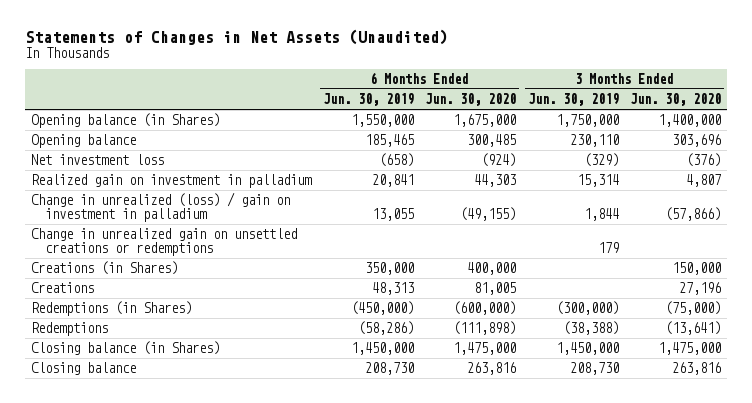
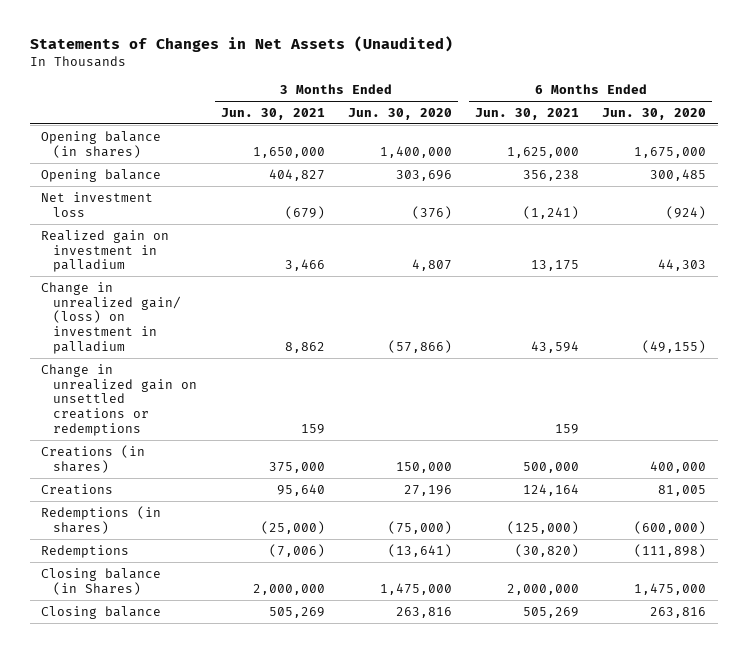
[322,93,414,107] Jun. 30, 2019 -> none
[527,93,619,107] Jun. 30, 2019 -> none
none -> [220,107,325,120] Jun. 30, 2021
none -> [475,107,580,120] Jun. 30, 2021
[31,113,221,129] Opening balance (in Shares) -> [41,130,162,158] Opening balance (in shares)
[31,192,291,223] Change in unrealized (loss) / gain on investment in palladium -> [41,281,182,354] Change in unrealized gain/ (loss) on investment in palladium
[31,261,179,276] Creations (in Shares) -> [41,444,146,473] Creations (in shares)
[31,301,193,317] Redemptions (in Shares) -> [41,505,162,534] Redemptions (in shares)

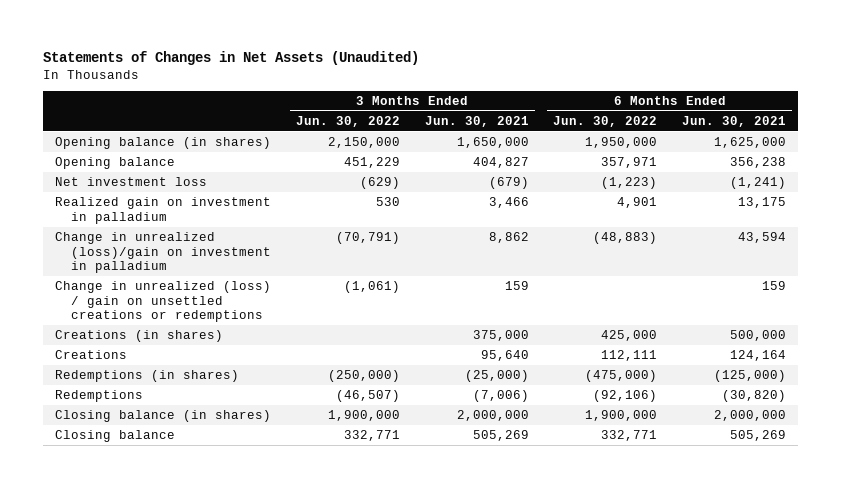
[347,107,452,120] Jun. 30, 2020 -> none
[602,107,707,120] Jun. 30, 2020 -> none
none -> [295,115,400,127] Jun. 30, 2022
none -> [553,115,658,127] Jun. 30, 2022
[41,281,182,354] Change in unrealized gain/ (loss) on investment in palladium -> [55,232,271,274] Change in unrealized (loss)/gain on investment in palladium
[41,363,198,436] Change in unrealized gain on unsettled creations or redemptions -> [55,281,272,323] Change in unrealized (loss) / gain on unsettled creations or redemptions
[41,567,162,595] Closing balance (in Shares) -> [55,410,272,423] Closing balance (in shares)

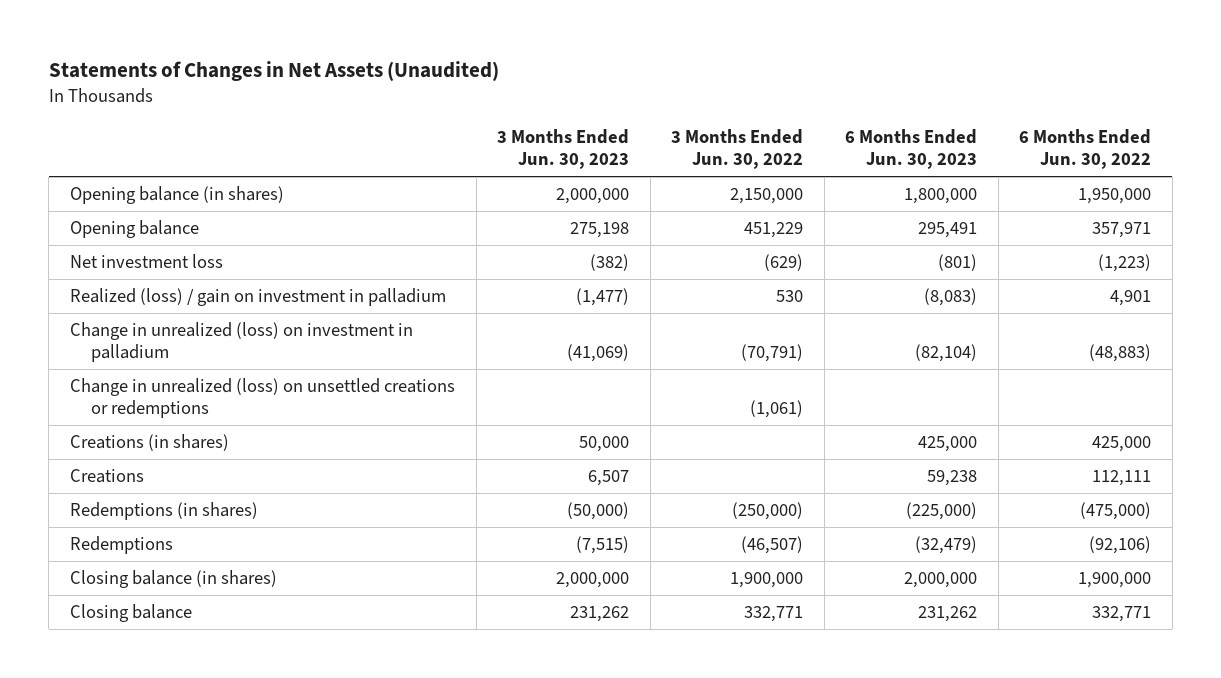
[424,115,529,127] Jun. 30, 2021 -> none
[681,115,786,127] Jun. 30, 2021 -> none
none -> [497,129,630,170] 3 Months Ended Jun. 30, 2023
none -> [845,129,978,170] 6 Months Ended Jun. 30, 2023
[55,197,272,224] Realized gain on investment in palladium -> [70,287,447,306] Realized (loss) / gain on investment in palladium
[55,232,271,274] Change in unrealized (loss)/gain on investment in palladium -> [70,321,414,362] Change in unrealized (loss) on investment in palladium
[55,281,272,323] Change in unrealized (loss) / gain on unsettled creations or redemptions -> [70,377,456,418] Change in unrealized (loss) on unsettled creations or redemptions

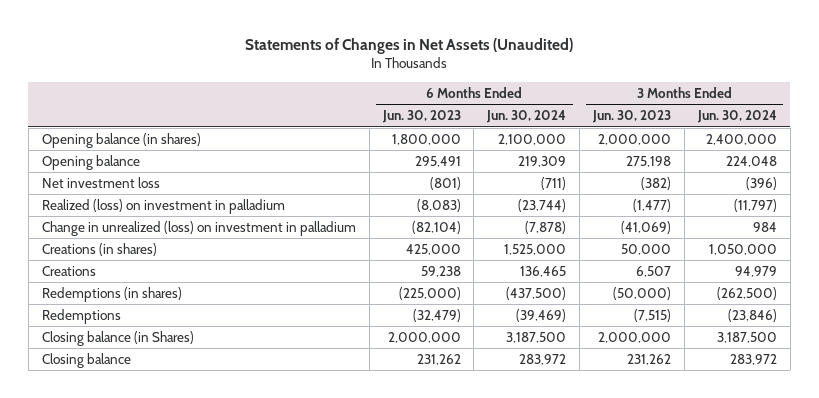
[671,129,804,170] 3 Months Ended Jun. 30, 2022 -> none
[1019,129,1152,170] 6 Months Ended Jun. 30, 2022 -> none
none -> [486,110,567,124] Jun. 30, 2024
none -> [696,110,777,124] Jun. 30, 2024
[70,287,447,306] Realized (loss) / gain on investment in palladium -> [41,199,285,215] Realized (loss) on investment in palladium
[70,377,456,418] Change in unrealized (loss) on unsettled creations or redemptions -> none
[70,569,278,588] Closing balance (in shares) -> [41,331,194,347] Closing balance (in Shares)

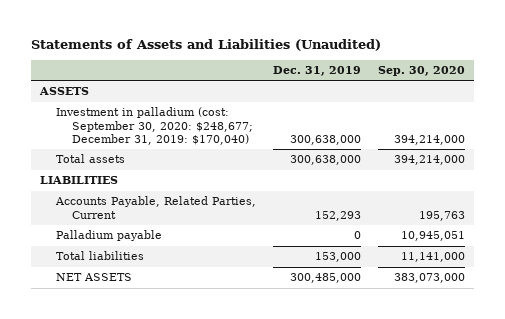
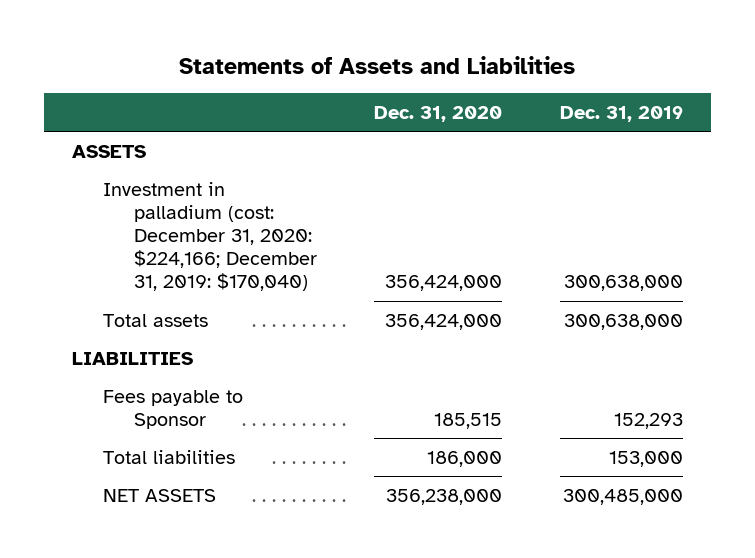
[31,38,382,51] Statements of Assets and Liabilities (Unaudited) -> [179,55,576,74] Statements of Assets and Liabilities
[378,66,466,77] Sep. 30, 2020 -> none
none -> [374,105,503,122] Dec. 31, 2020
[55,107,253,146] Investment in palladium (cost: September 30, 2020: $248,677; December 31, 2019: $170,040) -> [103,181,318,292] Investment in palladium (cost: December 31, 2020: $224,166; December 31, 2019: $170,040)
[55,230,162,242] Palladium payable -> none
[54,196,256,219] Accounts Payable, Related Parties, Current -> [103,389,244,429] Fees payable to Sponsor

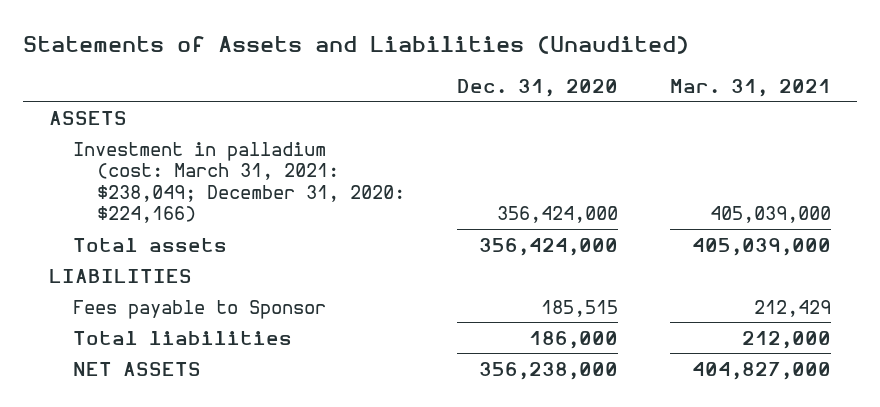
[179,55,576,74] Statements of Assets and Liabilities -> [23,35,690,54] Statements of Assets and Liabilities (Unaudited)
[559,105,683,122] Dec. 31, 2019 -> none
none -> [670,78,832,97] Mar. 31, 2021
[103,181,318,292] Investment in palladium (cost: December 31, 2020: $224,166; December 31, 2019: $170,040) -> [73,141,406,224] Investment in palladium (cost: March 31, 2021: $238,049; December 31, 2020: $224,166)

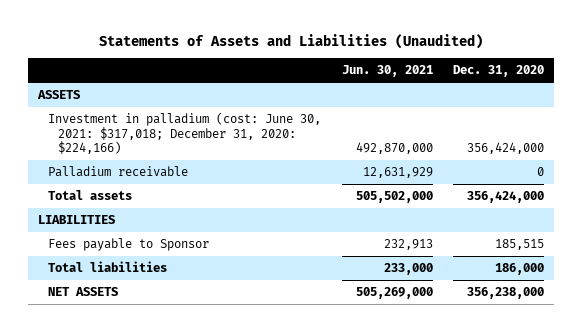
[670,78,832,97] Mar. 31, 2021 -> none
none -> [341,65,433,78] Jun. 30, 2021
[73,141,406,224] Investment in palladium (cost: March 31, 2021: $238,049; December 31, 2020: $224,166) -> [48,112,322,155] Investment in palladium (cost: June 30, 2021: $317,018; December 31, 2020: $224,166)
none -> [48,166,189,178] Palladium receivable

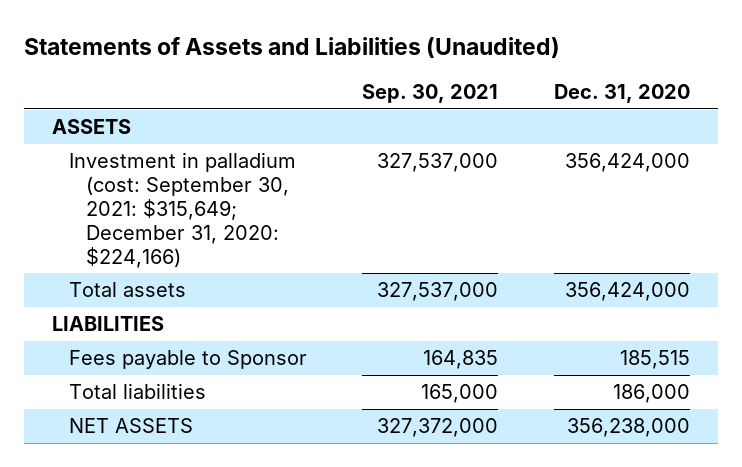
[341,65,433,78] Jun. 30, 2021 -> none
none -> [362,84,499,104] Sep. 30, 2021
[48,166,189,178] Palladium receivable -> none
[48,112,322,155] Investment in palladium (cost: June 30, 2021: $317,018; December 31, 2020: $224,166) -> [68,152,296,268] Investment in palladium (cost: September 30, 2021: $315,649; December 31, 2020: $224,166)

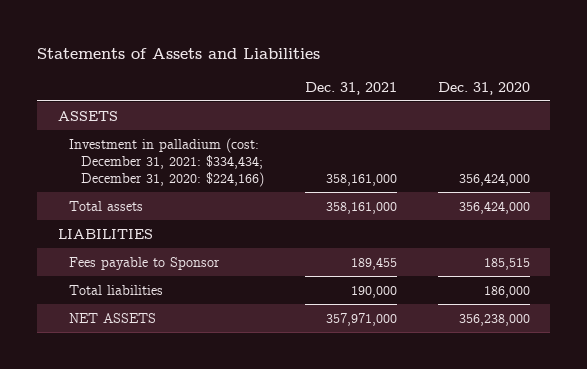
[24,37,561,59] Statements of Assets and Liabilities (Unaudited) -> [37,48,321,60] Statements of Assets and Liabilities
[362,84,499,104] Sep. 30, 2021 -> none
none -> [305,81,398,95] Dec. 31, 2021
[68,152,296,268] Investment in palladium (cost: September 30, 2021: $315,649; December 31, 2020: $224,166) -> [69,137,265,187] Investment in palladium (cost: December 31, 2021: $334,434; December 31, 2020: $224,166)

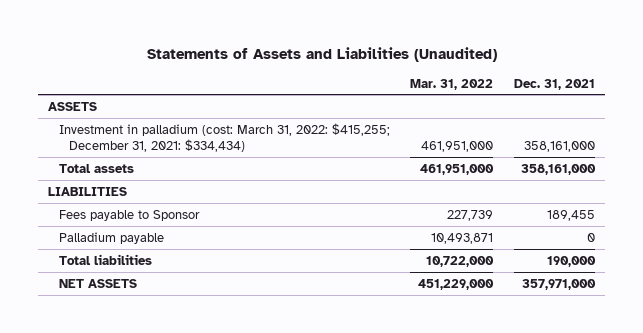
[37,48,321,60] Statements of Assets and Liabilities -> [146,46,497,62] Statements of Assets and Liabilities (Unaudited)
[437,81,530,95] Dec. 31, 2020 -> none
none -> [410,78,494,90] Mar. 31, 2022
[69,137,265,187] Investment in palladium (cost: December 31, 2021: $334,434; December 31, 2020: $224,166) -> [58,122,390,153] Investment in palladium (cost: March 31, 2022: $415,255; December 31, 2021: $334,434)
none -> [58,231,164,244] Palladium payable

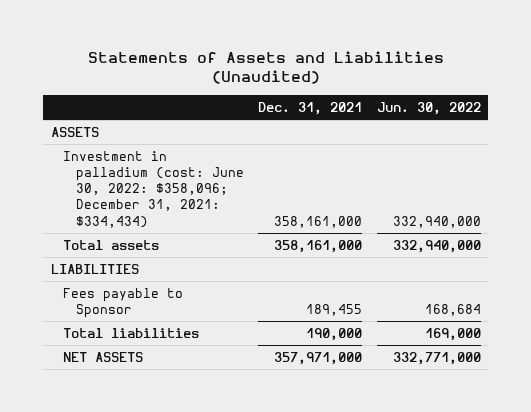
[410,78,494,90] Mar. 31, 2022 -> none
none -> [376,101,481,115] Jun. 30, 2022
[58,122,390,153] Investment in palladium (cost: March 31, 2022: $415,255; December 31, 2021: $334,434) -> [63,150,245,228] Investment in palladium (cost: June 30, 2022: $358,096; December 31, 2021: $334,434)
[58,231,164,244] Palladium payable -> none

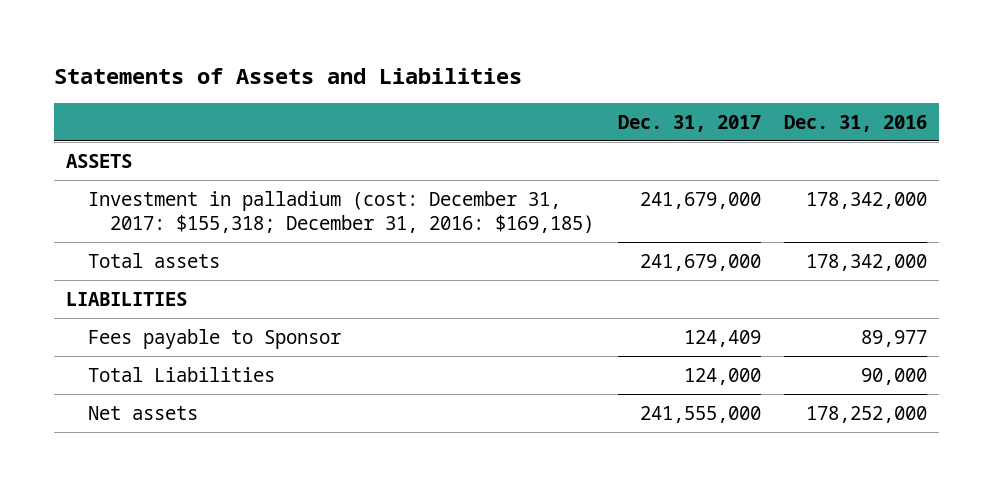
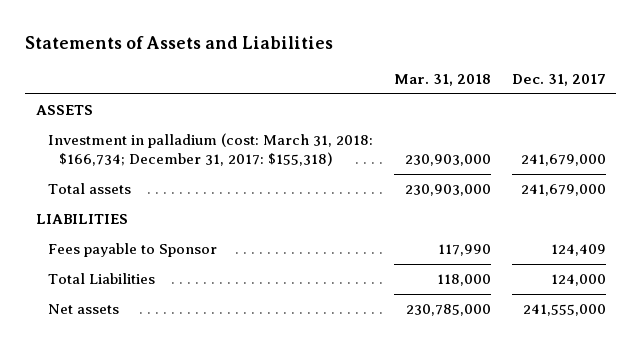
[784,114,928,132] Dec. 31, 2016 -> none
none -> [393,73,491,86] Mar. 31, 2018
[88,190,595,234] Investment in palladium (cost: December 31, 2017: $155,318; December 31, 2016: $169,185) -> [47,133,373,167] Investment in palladium (cost: March 31, 2018: $166,734; December 31, 2017: $155,318)

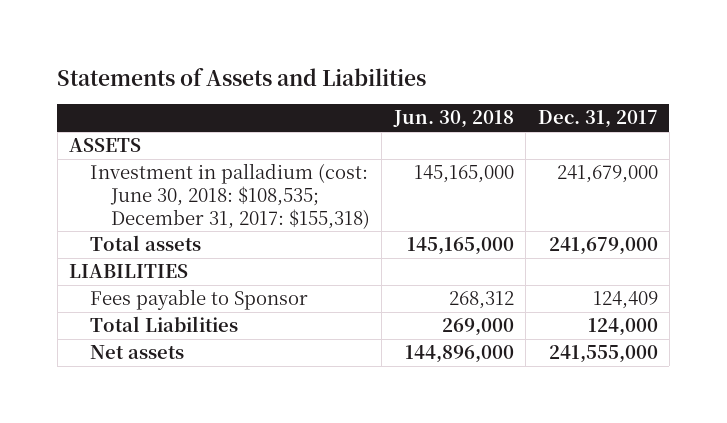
[393,73,491,86] Mar. 31, 2018 -> none
none -> [392,110,514,129] Jun. 30, 2018
[47,133,373,167] Investment in palladium (cost: March 31, 2018: $166,734; December 31, 2017: $155,318) -> [90,163,370,229] Investment in palladium (cost: June 30, 2018: $108,535; December 31, 2017: $155,318)

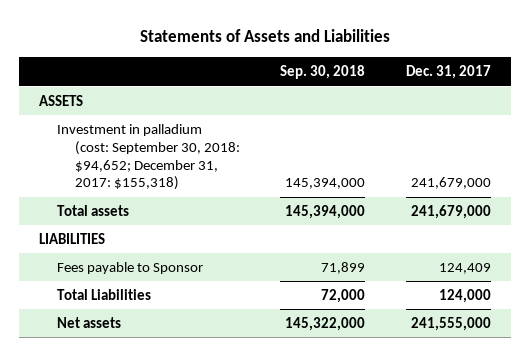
[392,110,514,129] Jun. 30, 2018 -> none
none -> [280,65,366,80] Sep. 30, 2018
[90,163,370,229] Investment in palladium (cost: June 30, 2018: $108,535; December 31, 2017: $155,318) -> [57,124,241,191] Investment in palladium (cost: September 30, 2018: $94,652; December 31, 2017: $155,318)

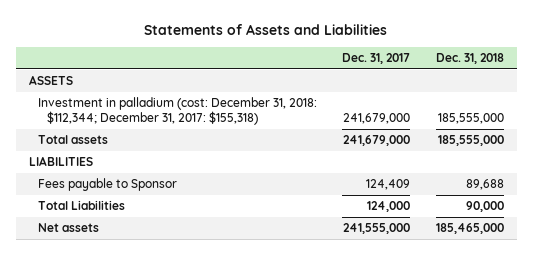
[280,65,366,80] Sep. 30, 2018 -> none
none -> [435,53,504,65] Dec. 31, 2018
[57,124,241,191] Investment in palladium (cost: September 30, 2018: $94,652; December 31, 2017: $155,318) -> [37,97,317,126] Investment in palladium (cost: December 31, 2018: $112,344; December 31, 2017: $155,318)

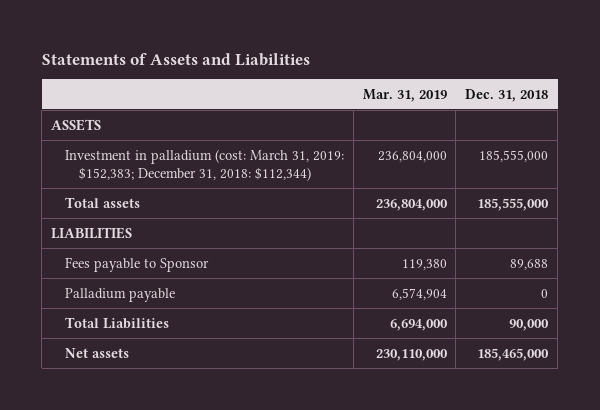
[342,53,411,65] Dec. 31, 2017 -> none
none -> [362,88,447,102] Mar. 31, 2019
[37,97,317,126] Investment in palladium (cost: December 31, 2018: $112,344; December 31, 2017: $155,318) -> [64,148,344,181] Investment in palladium (cost: March 31, 2019: $152,383; December 31, 2018: $112,344)
none -> [64,287,175,302] Palladium payable

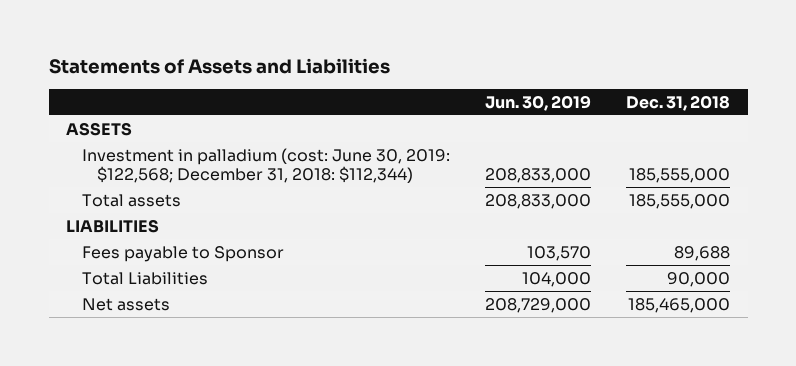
[362,88,447,102] Mar. 31, 2019 -> none
none -> [484,94,591,111] Jun. 30, 2019
[64,148,344,181] Investment in palladium (cost: March 31, 2019: $152,383; December 31, 2018: $112,344) -> [81,147,450,184] Investment in palladium (cost: June 30, 2019: $122,568; December 31, 2018: $112,344)
[64,287,175,302] Palladium payable -> none

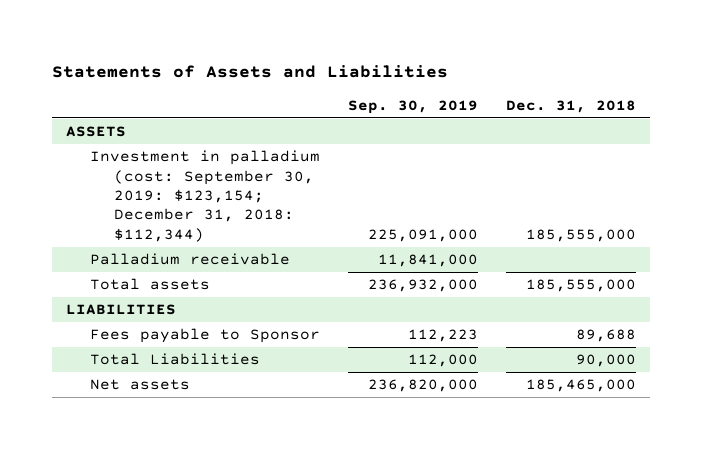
[484,94,591,111] Jun. 30, 2019 -> none
none -> [348,99,479,114] Sep. 30, 2019
[81,147,450,184] Investment in palladium (cost: June 30, 2019: $122,568; December 31, 2018: $112,344) -> [90,150,321,242] Investment in palladium (cost: September 30, 2019: $123,154; December 31, 2018: $112,344)
none -> [90,253,291,266] Palladium receivable

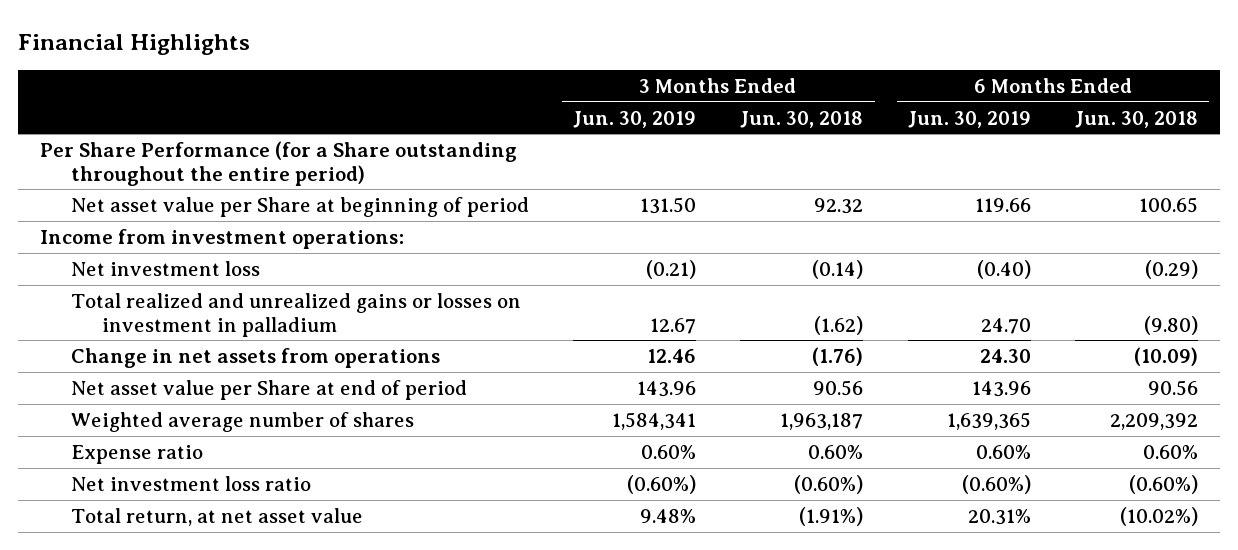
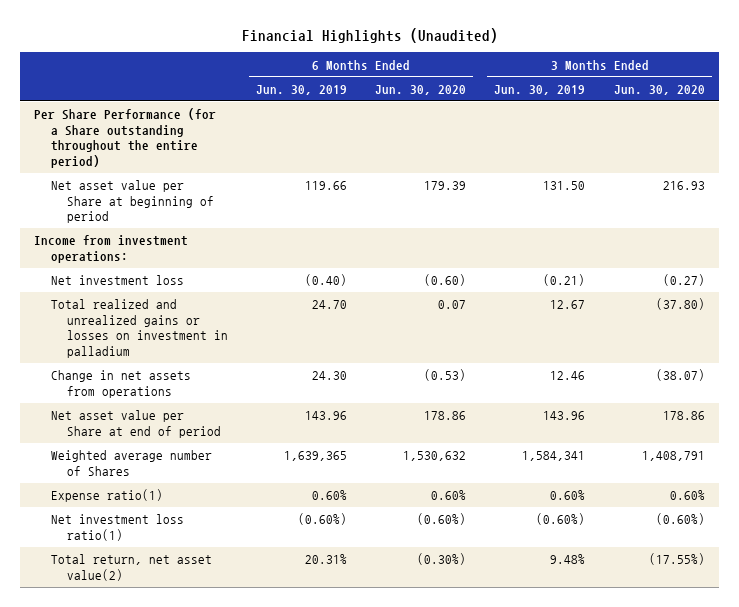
[18,33,251,55] Financial Highlights -> [241,27,498,43] Financial Highlights (Unaudited)
[740,110,864,128] Jun. 30, 2018 -> none
[1074,110,1198,128] Jun. 30, 2018 -> none
none -> [375,84,467,95] Jun. 30, 2020
none -> [613,84,705,95] Jun. 30, 2020
[71,411,415,432] Weighted average number of shares -> [50,450,212,476] Weighted average number of Shares
[71,444,204,464] Expense ratio -> [50,489,163,503] Expense ratio(1)
[71,475,312,491] Net investment loss ratio -> [50,514,184,541] Net investment loss ratio(1)
[71,507,364,526] Total return, at net asset value -> [50,554,212,581] Total return, net asset value(2)

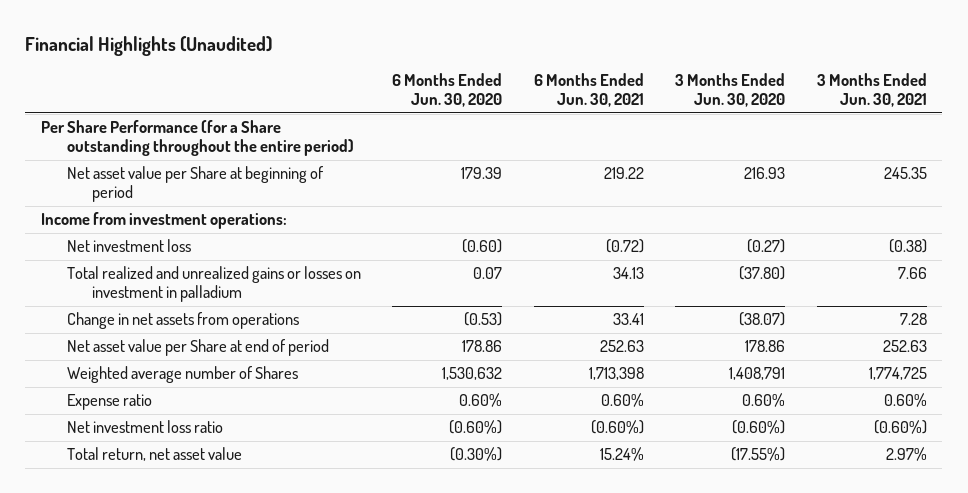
[255,84,347,95] Jun. 30, 2019 -> none
[494,84,586,95] Jun. 30, 2019 -> none
none -> [533,73,644,108] 6 Months Ended Jun. 30, 2021
none -> [816,73,927,108] 3 Months Ended Jun. 30, 2021
[50,489,163,503] Expense ratio(1) -> [66,394,152,411] Expense ratio
[50,514,184,541] Net investment loss ratio(1) -> [66,420,223,434] Net investment loss ratio
[50,554,212,581] Total return, net asset value(2) -> [66,447,242,462] Total return, net asset value

